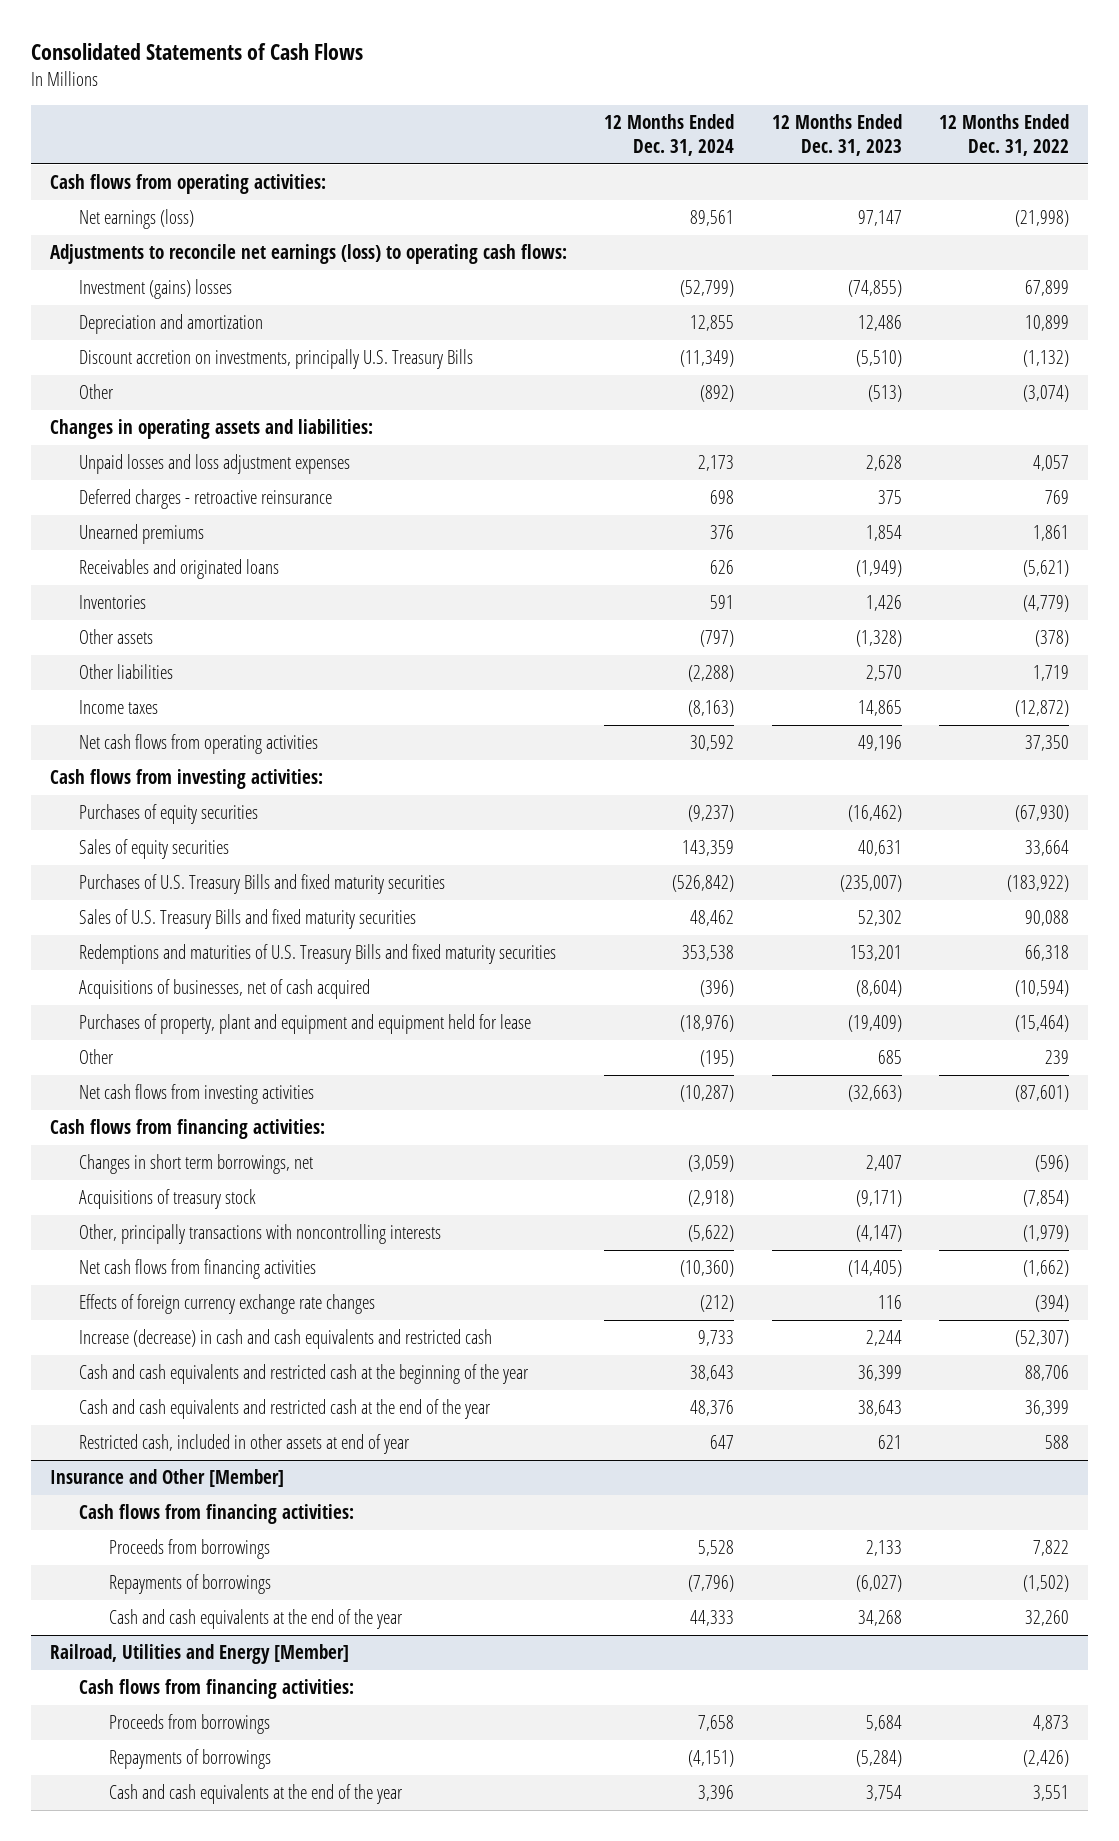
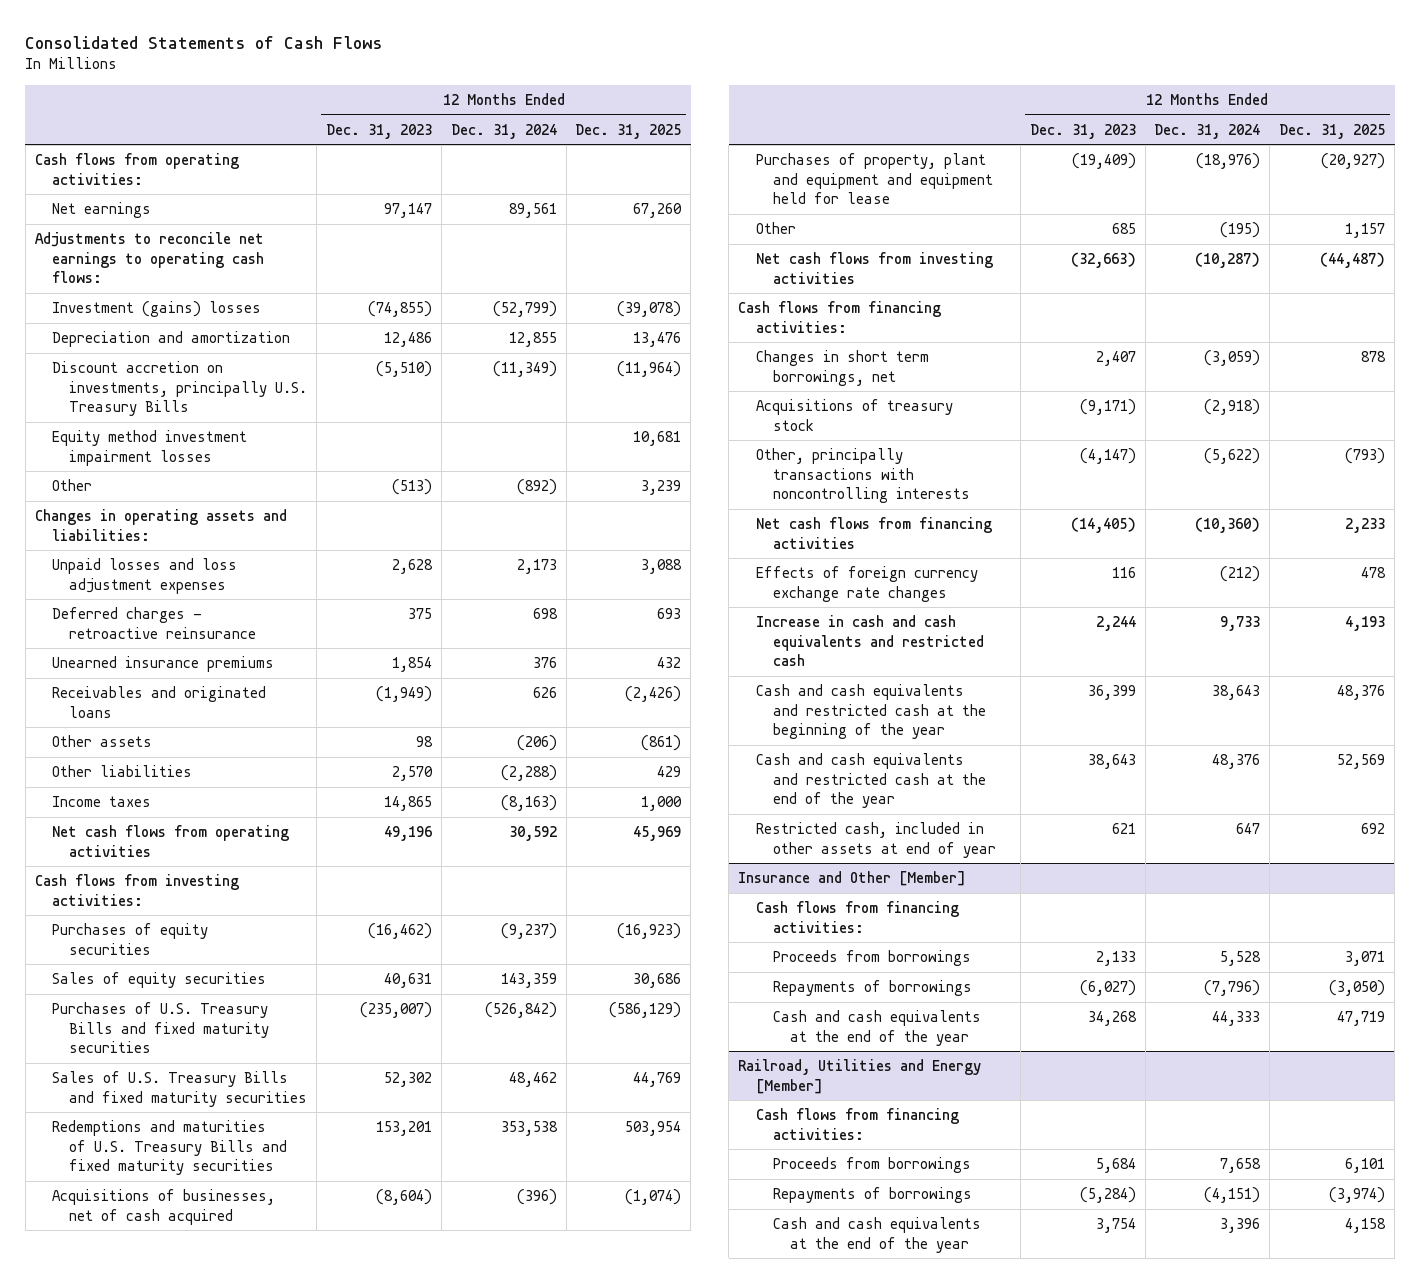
[939,114,1070,156] 12 Months Ended Dec. 31, 2022 -> none
none -> [575,123,682,139] Dec. 31, 2025
[79,209,195,230] Net earnings (loss) -> [51,202,151,219] Net earnings
[49,244,567,265] Adjustments to reconcile net earnings (loss) to operating cash flows: -> [34,232,264,284] Adjustments to reconcile net earnings to operating cash flows:
none -> [51,430,247,466] Equity method investment impairment losses
[79,524,205,545] Unearned premiums -> [51,656,274,673] Unearned insurance premiums
[79,595,147,610] Inventories -> none
[700,630,735,648] (797) -> [516,735,557,752] (206)
[855,630,902,648] (1,328) -> [415,736,433,748] 98
[79,1329,493,1350] Increase (decrease) in cash and cash equivalents and restricted cash -> [755,615,984,667] Increase in cash and cash equivalents and restricted cash

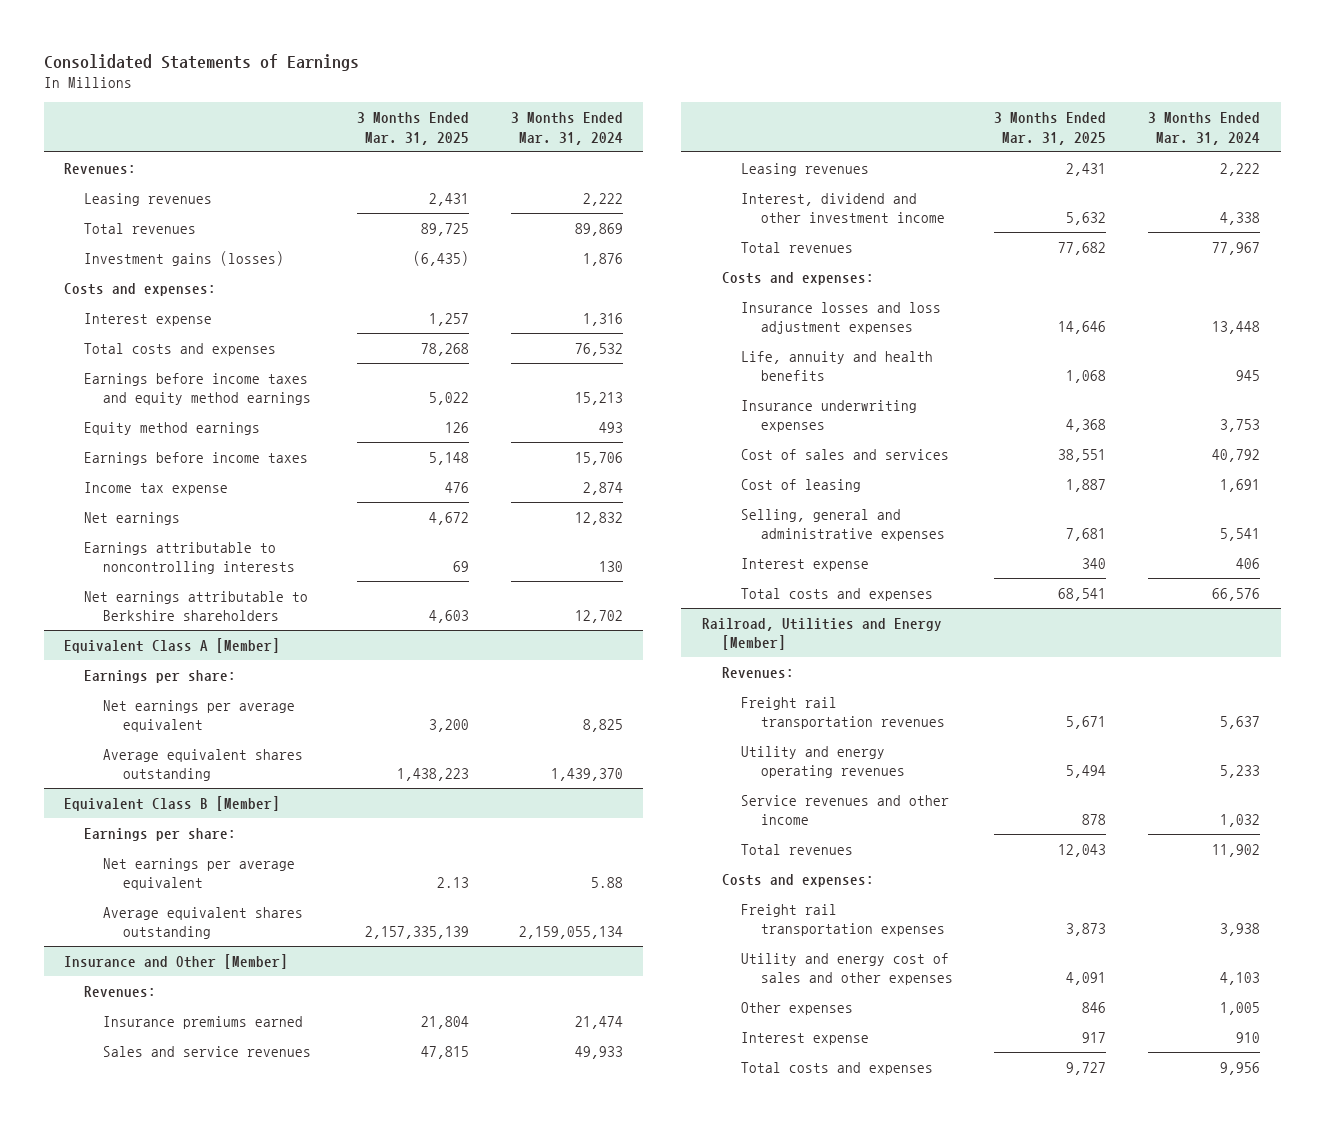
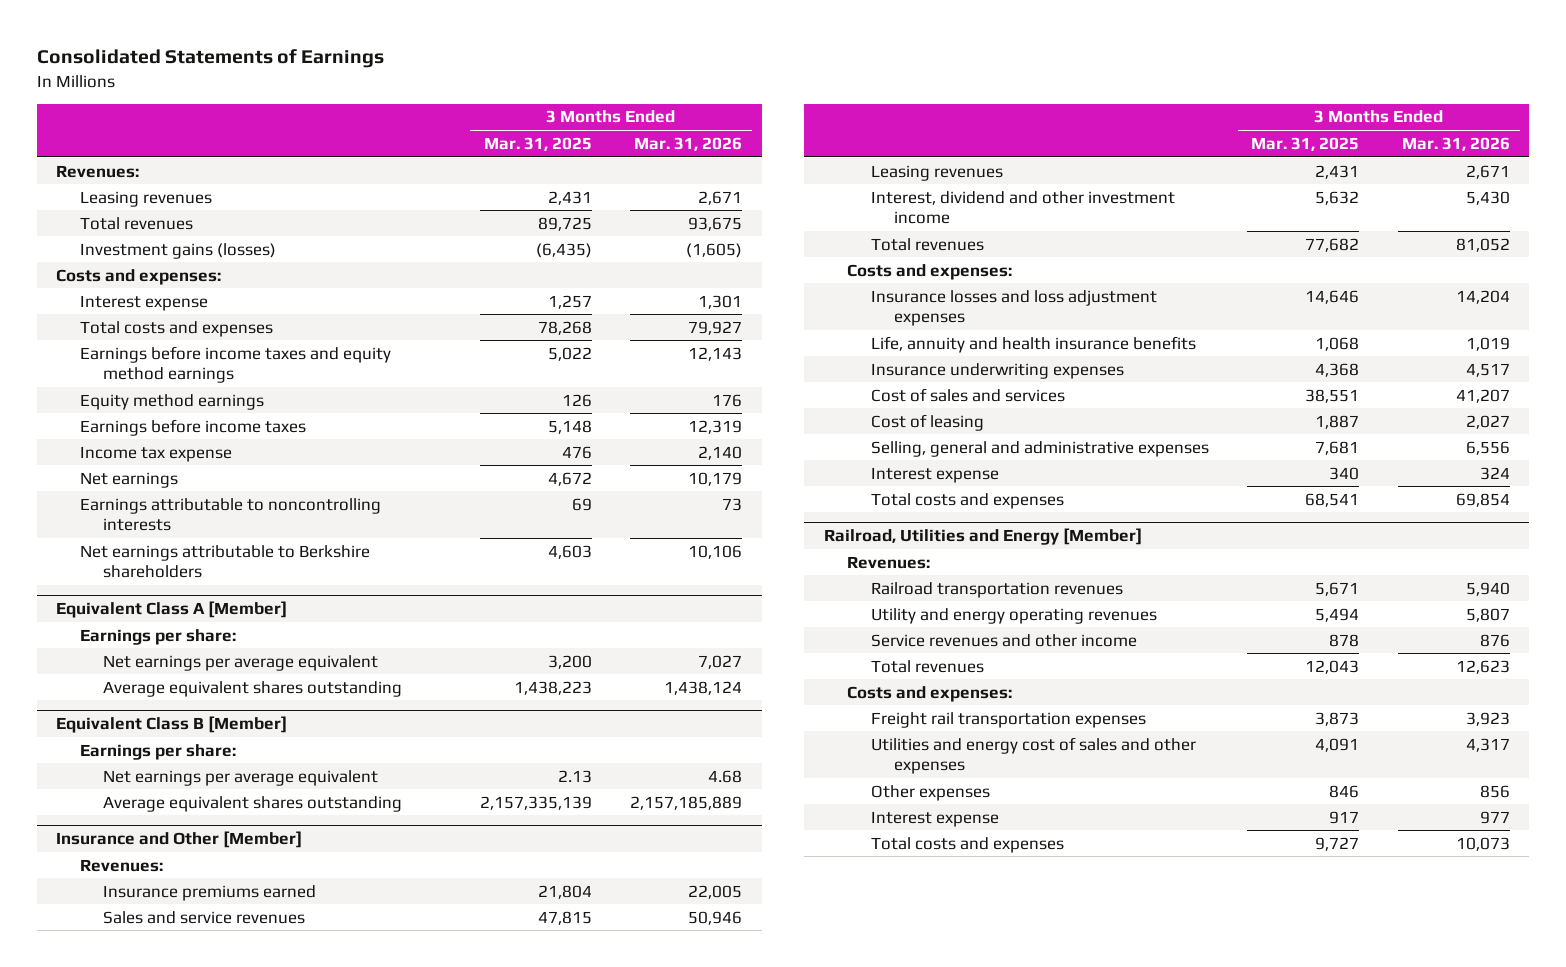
[510,112,623,145] 3 Months Ended Mar. 31, 2024 -> none
none -> [634,136,743,151] Mar. 31, 2026
[741,350,934,382] Life, annuity and health benefits -> [870,335,1196,353] Life, annuity and health insurance benefits
[741,696,945,730] Freight rail transportation revenues -> [870,581,1123,598] Railroad transportation revenues
[741,952,953,986] Utility and energy cost of sales and other expenses -> [870,736,1196,775] Utilities and energy cost of sales and other expenses

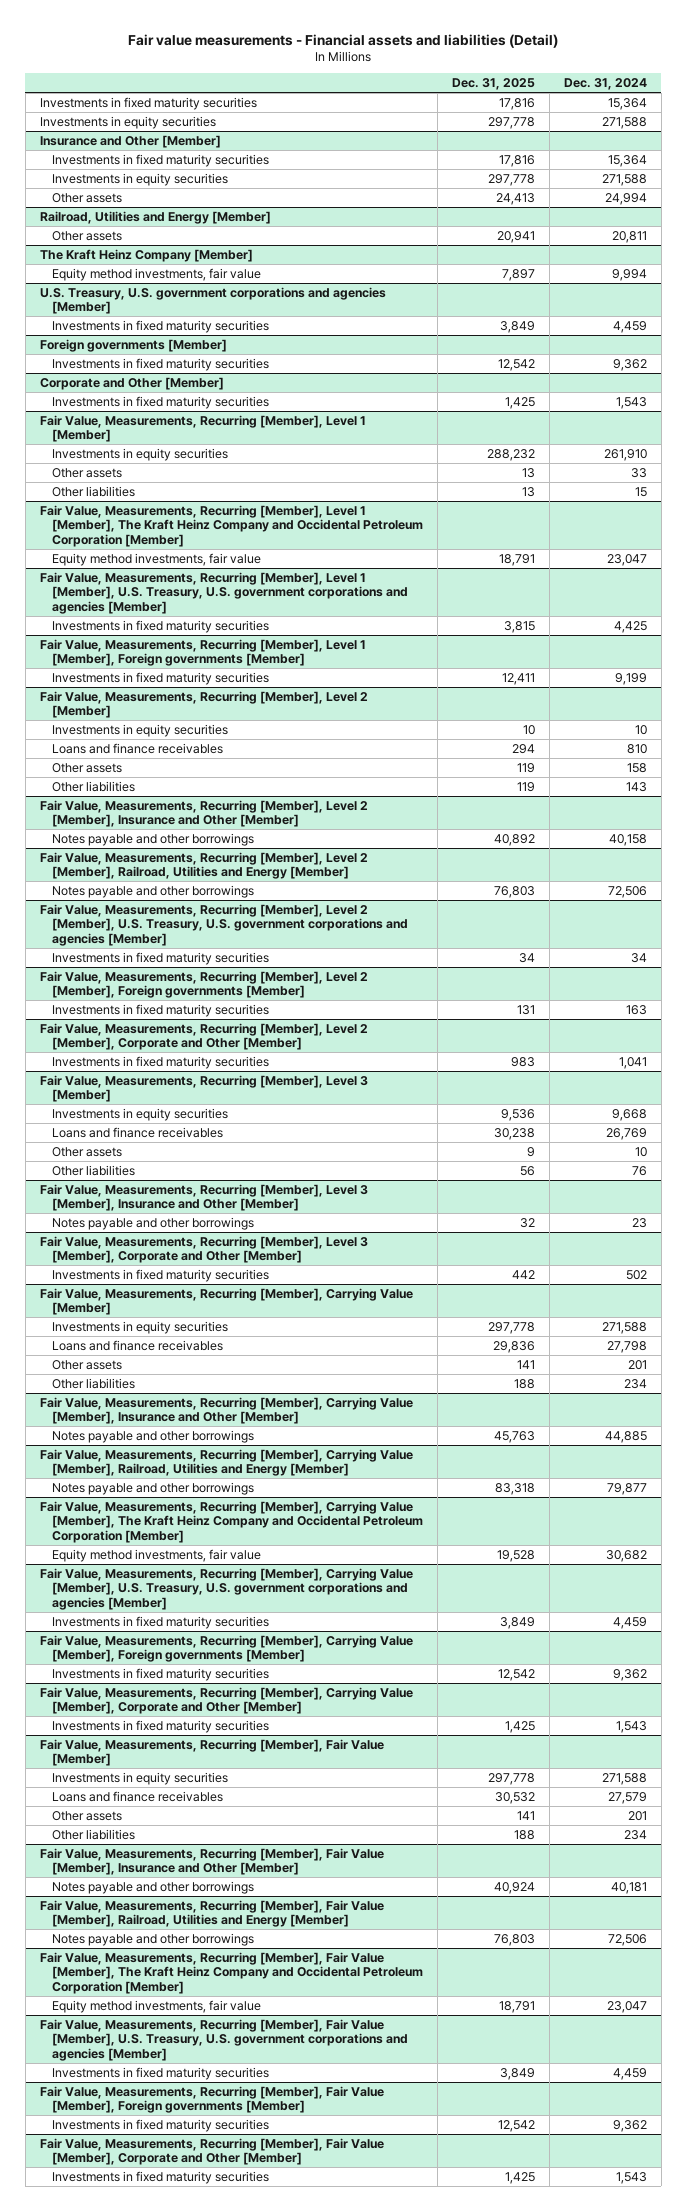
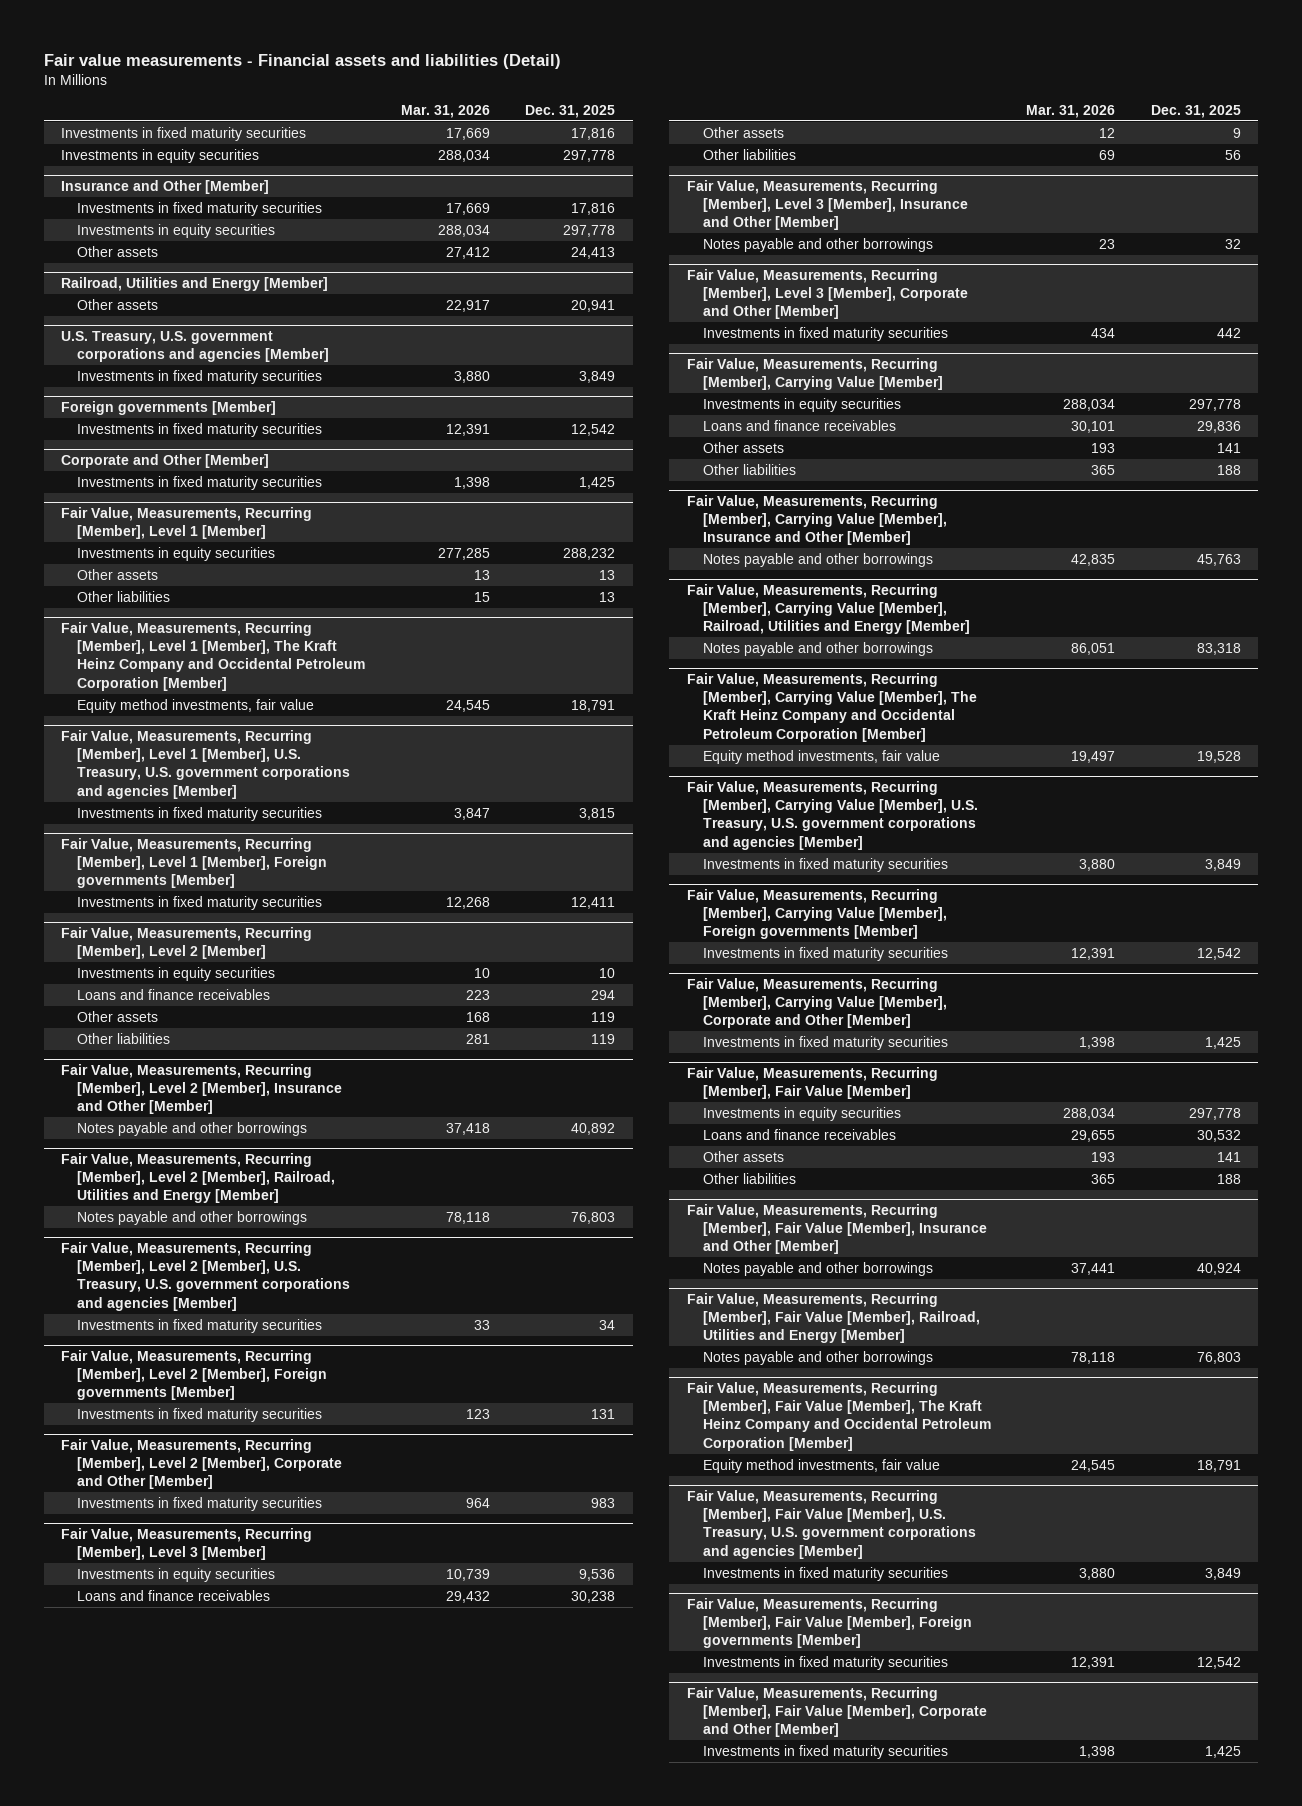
[563,78,647,91] Dec. 31, 2024 -> none
none -> [400,104,490,118] Mar. 31, 2026
[39,248,253,262] The Kraft Heinz Company [Member] -> none
[51,267,261,281] Equity method investments, fair value -> none

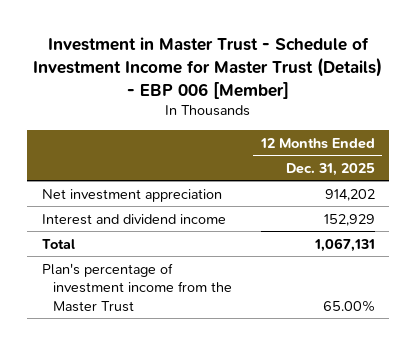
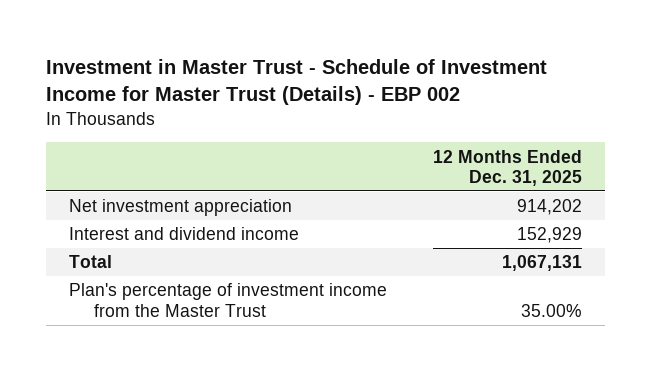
[33,37,383,99] Investment in Master Trust - Schedule of Investment Income for Master Trust (Details) - EBP 006 [Member] -> [46,58,548,105] Investment in Master Trust - Schedule of Investment Income for Master Trust (Details) - EBP 002
[322,299,375,312] 65.00% -> [520,303,582,317] 35.00%

